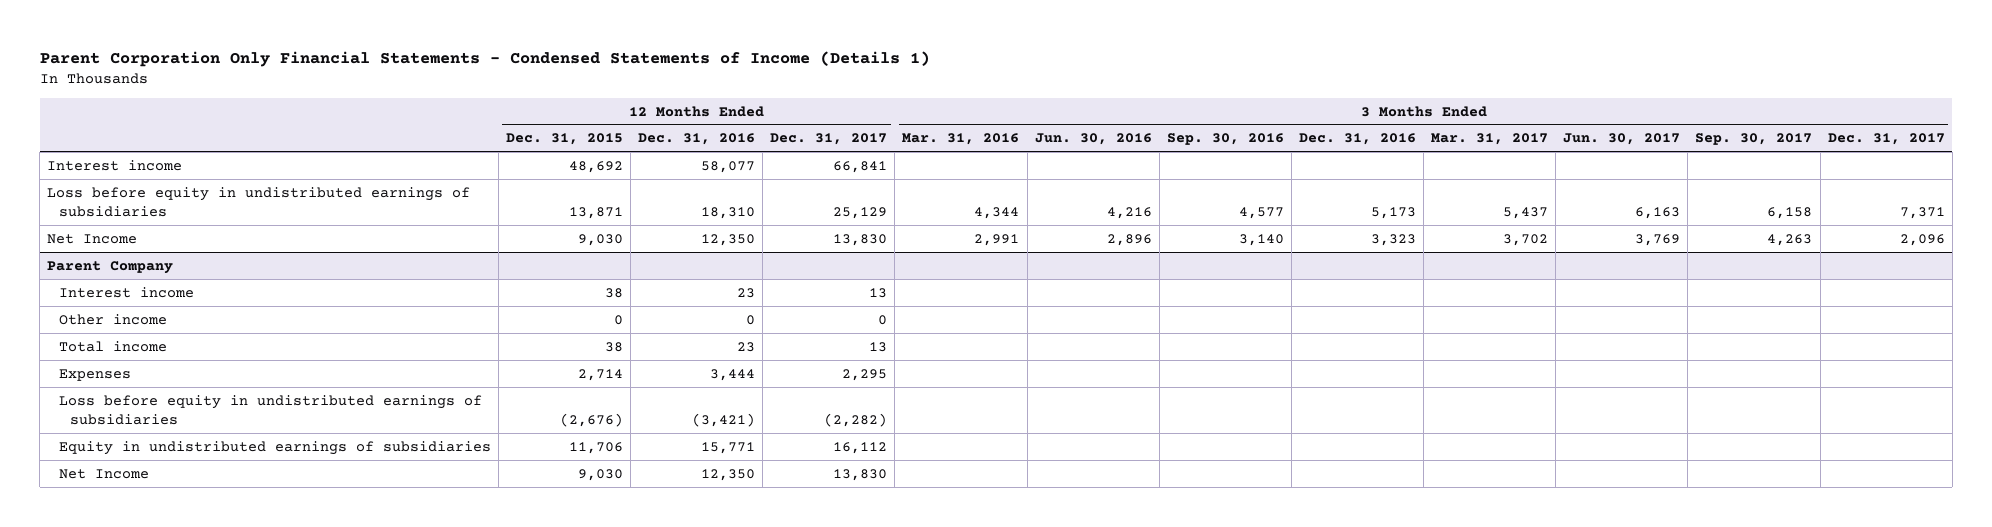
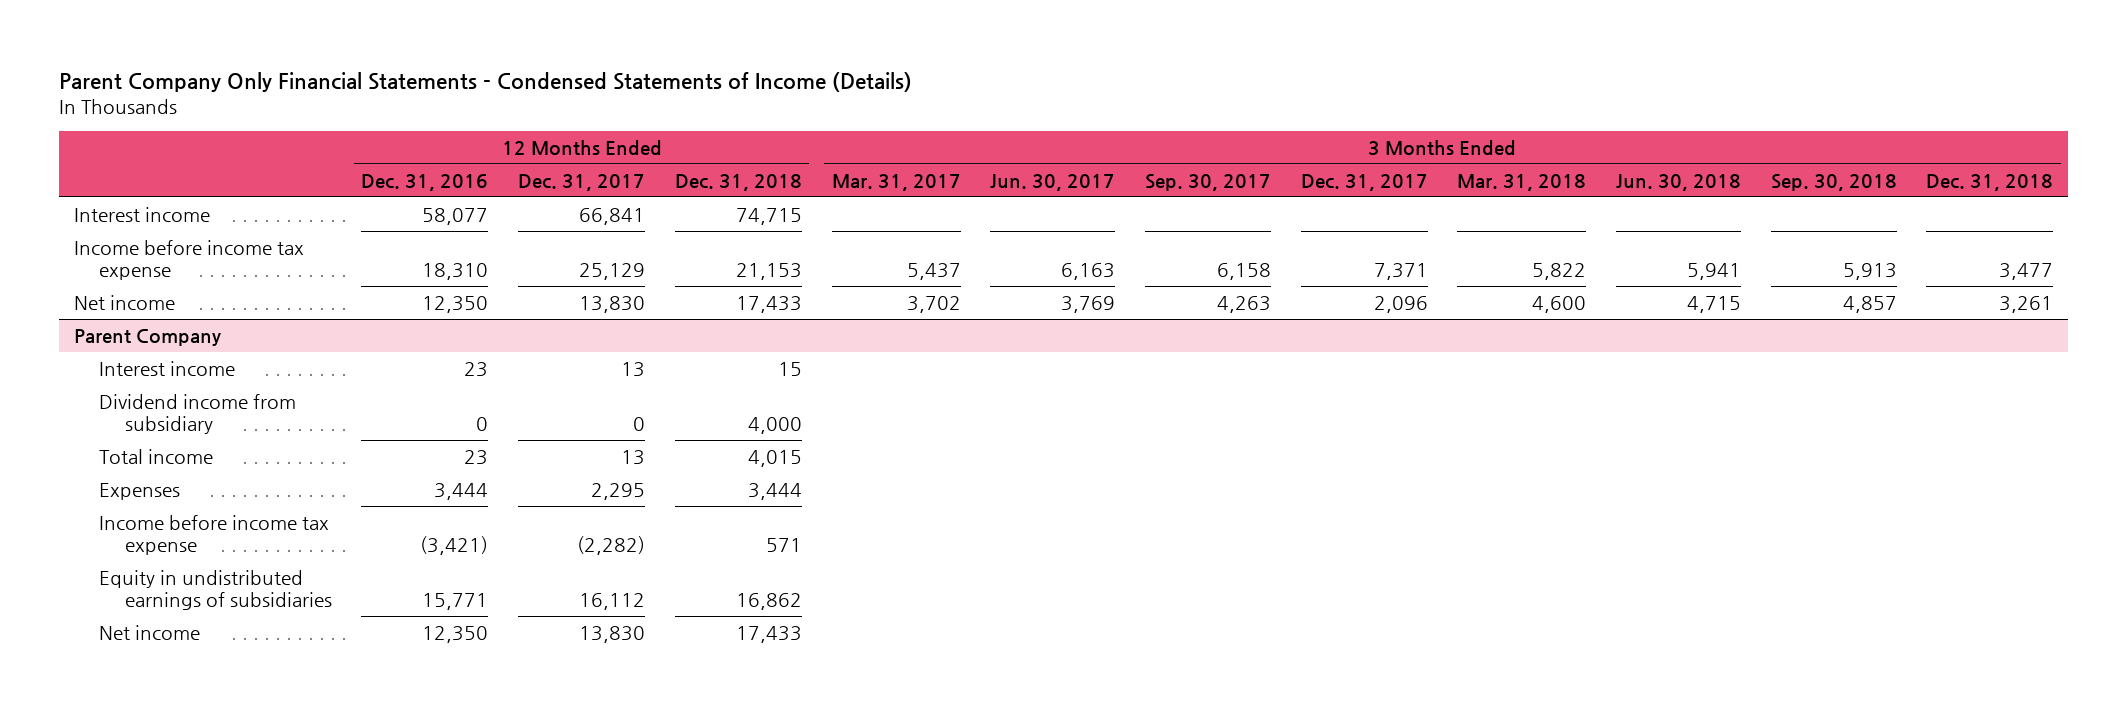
[39,50,930,67] Parent Corporation Only Financial Statements - Condensed Statements of Income (Details 1) -> [59,71,913,92] Parent Company Only Financial Statements - Condensed Statements of Income (Details)
[505,133,623,146] Dec. 31, 2015 -> none
[902,133,1020,146] Mar. 31, 2016 -> none
[1034,133,1152,146] Jun. 30, 2016 -> none
[1166,133,1284,146] Sep. 30, 2016 -> none
[1298,133,1416,146] Dec. 31, 2016 -> none
none -> [674,173,802,191] Dec. 31, 2018
none -> [1457,173,1587,191] Mar. 31, 2018
none -> [1616,173,1742,191] Jun. 30, 2018
none -> [1770,173,1897,191] Sep. 30, 2018
none -> [1926,173,2054,191] Dec. 31, 2018
[47,186,471,217] Loss before equity in undistributed earnings of subsidiaries -> [74,239,305,281] Income before income tax expense
[47,233,138,244] Net Income -> [74,294,176,310] Net income
[58,313,167,325] Other income -> [99,393,297,435] Dividend income from subsidiary
[58,394,482,425] Loss before equity in undistributed earnings of subsidiaries -> [99,514,330,556] Income before income tax expense
[58,468,149,479] Net Income -> [99,624,201,640] Net income

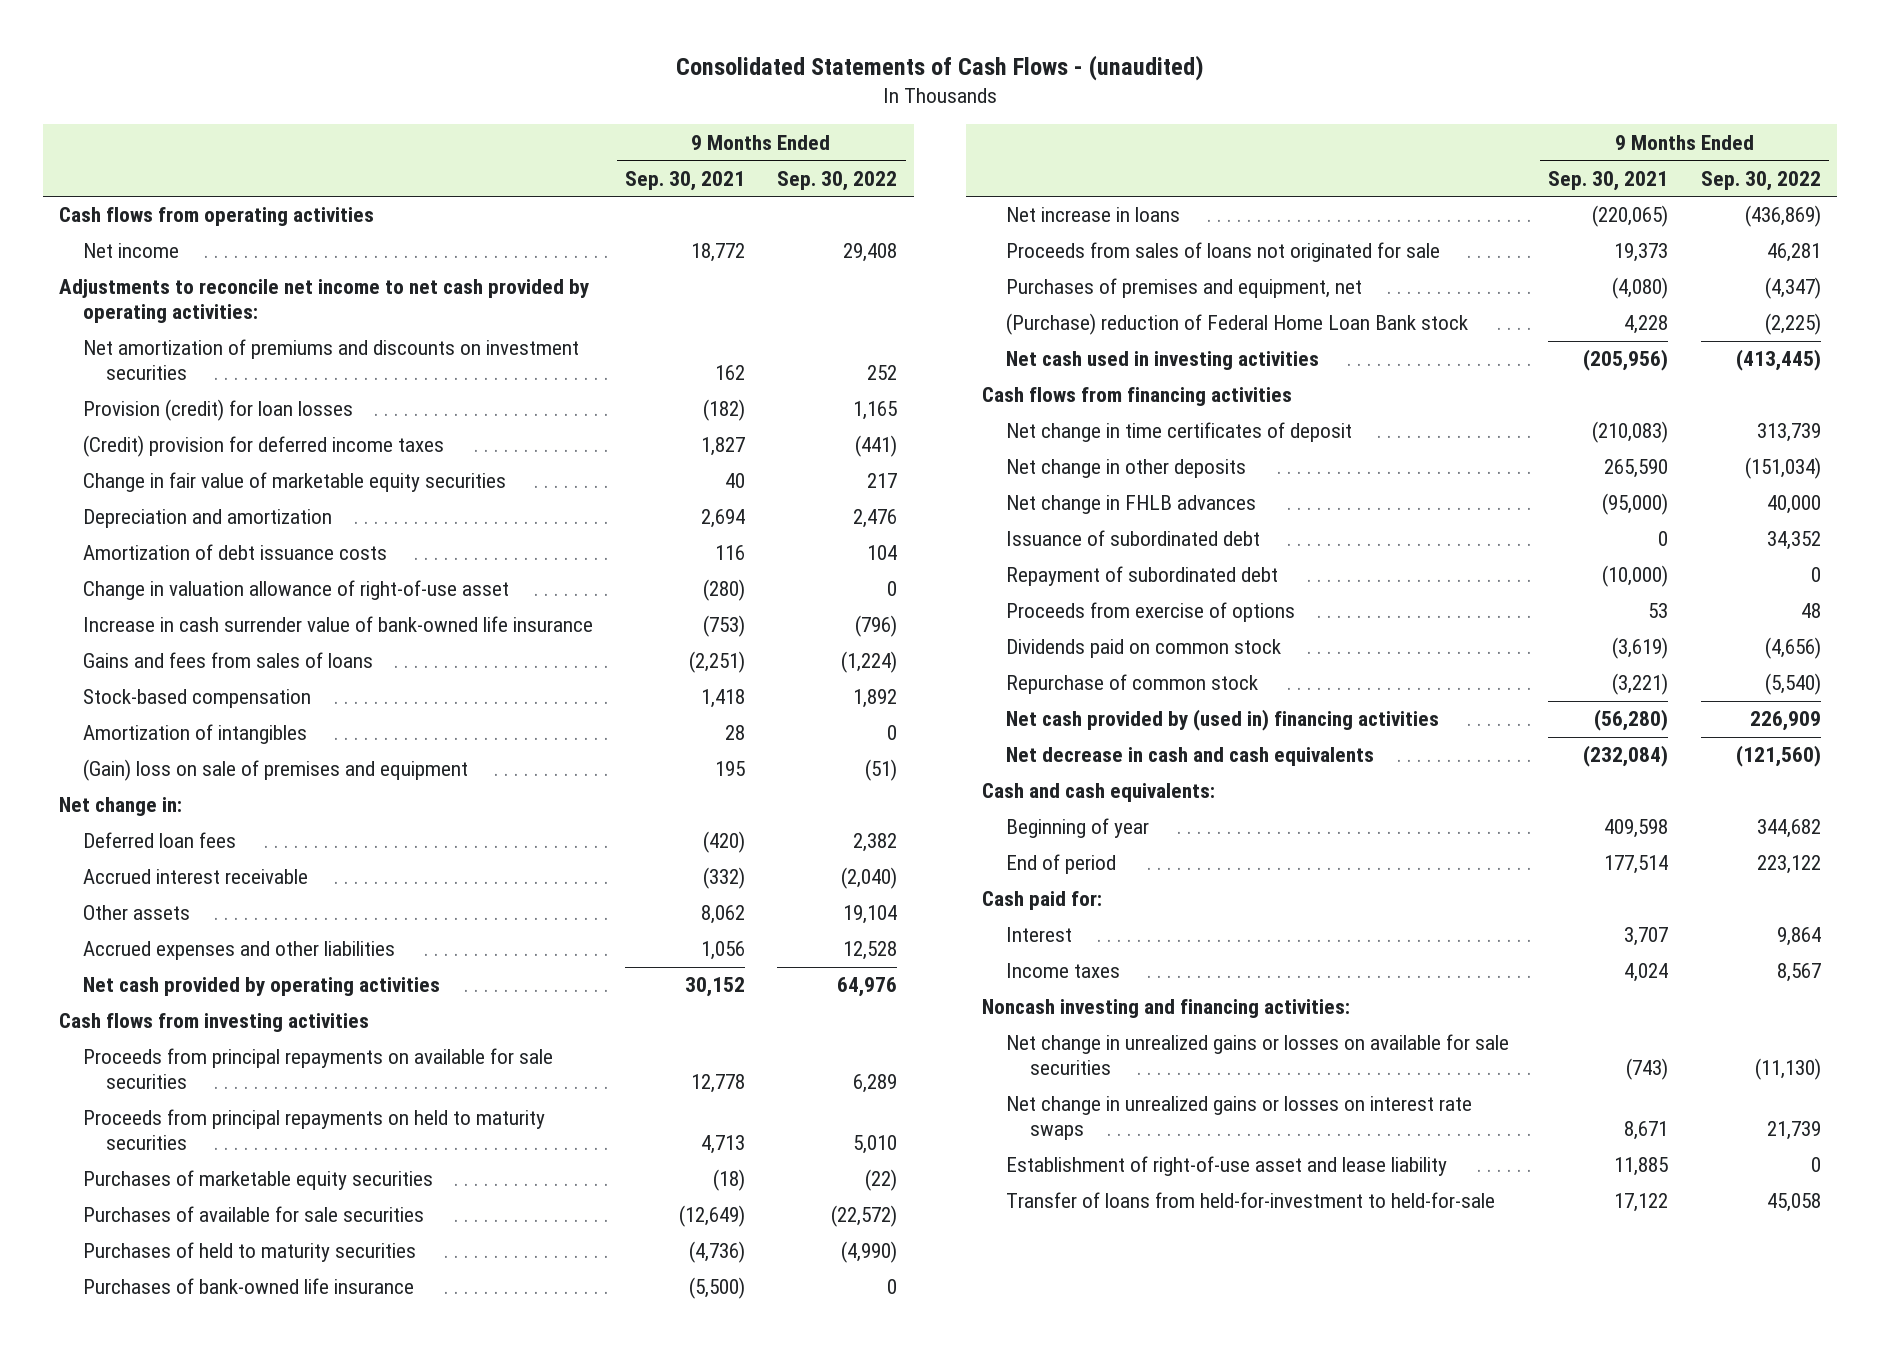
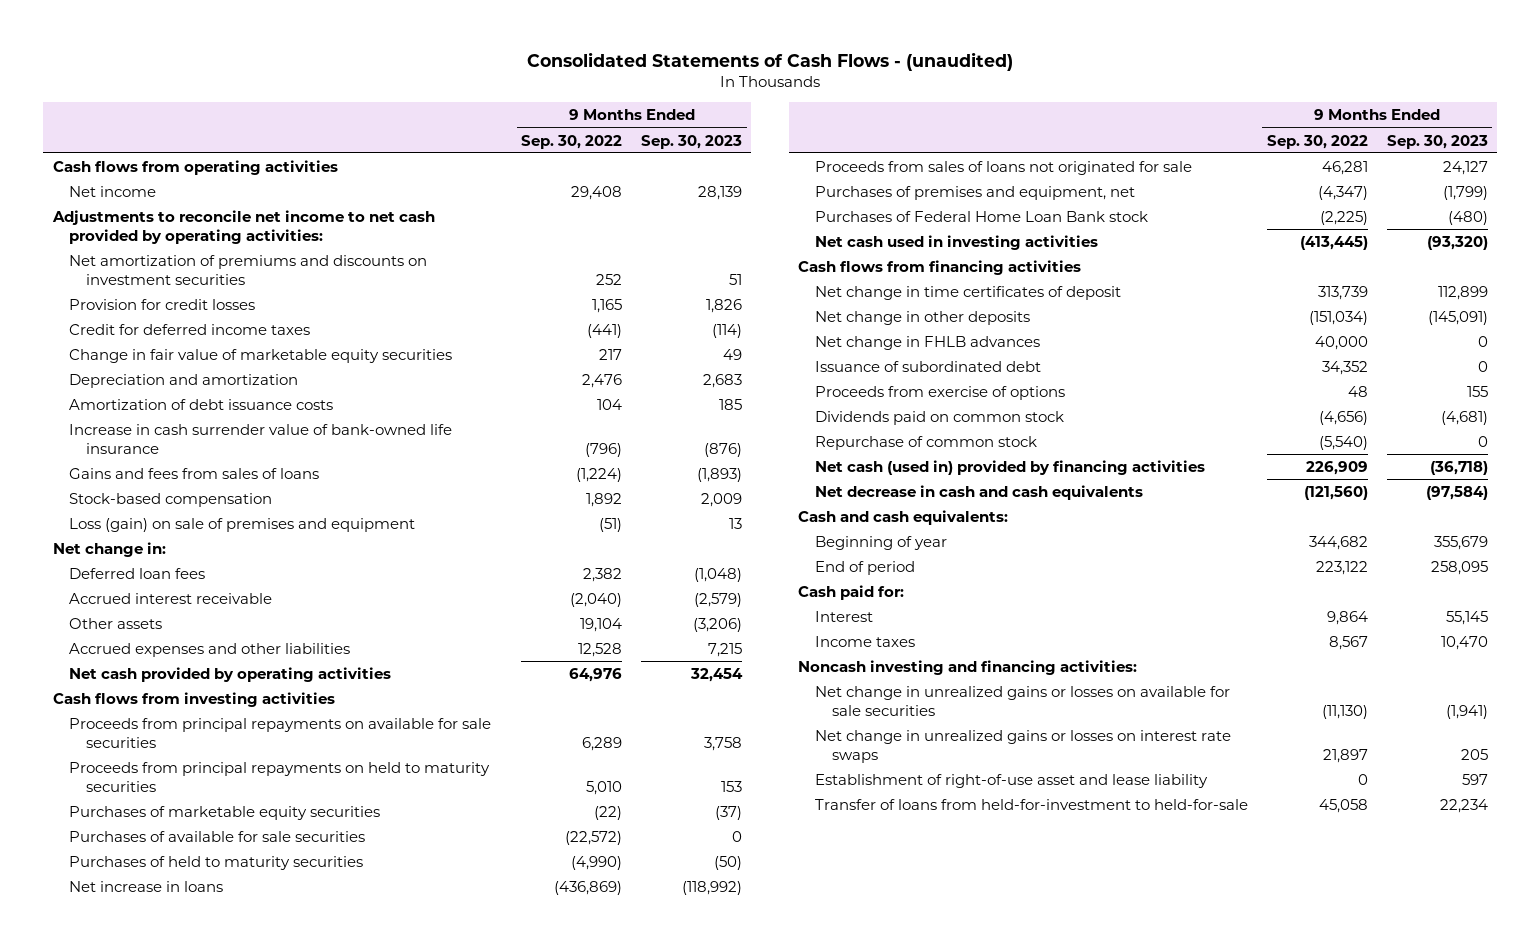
[624,170,745,191] Sep. 30, 2021 -> none
none -> [640,134,742,149] Sep. 30, 2023
[82,399,353,422] Provision (credit) for loan losses -> [69,298,256,310] Provision for credit losses
[82,435,444,458] (Credit) provision for deferred income taxes -> [69,323,311,335] Credit for deferred income taxes
[82,580,509,601] Change in valuation allowance of right-of-use asset -> none
[82,724,307,745] Amortization of intangibles -> none
[82,759,468,782] (Gain) loss on sale of premises and equipment -> [69,517,416,532] Loss (gain) on sale of premises and equipment
[82,1278,414,1295] Purchases of bank-owned life insurance -> none
[1006,313,1469,336] (Purchase) reduction of Federal Home Loan Bank stock -> [815,210,1149,222] Purchases of Federal Home Loan Bank stock
[1006,566,1279,587] Repayment of subordinated debt -> none
[1006,709,1440,732] Net cash provided by (used in) financing activities -> [815,459,1206,475] Net cash (used in) provided by financing activities
[1766,1121,1821,1141] 21,739 -> [1322,748,1368,763] 21,897

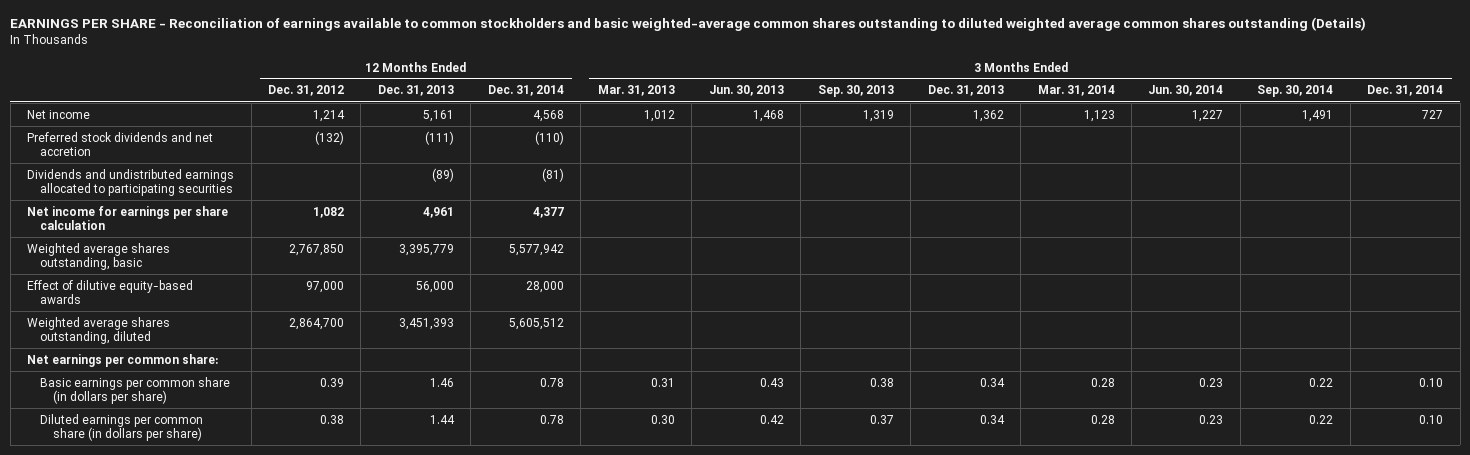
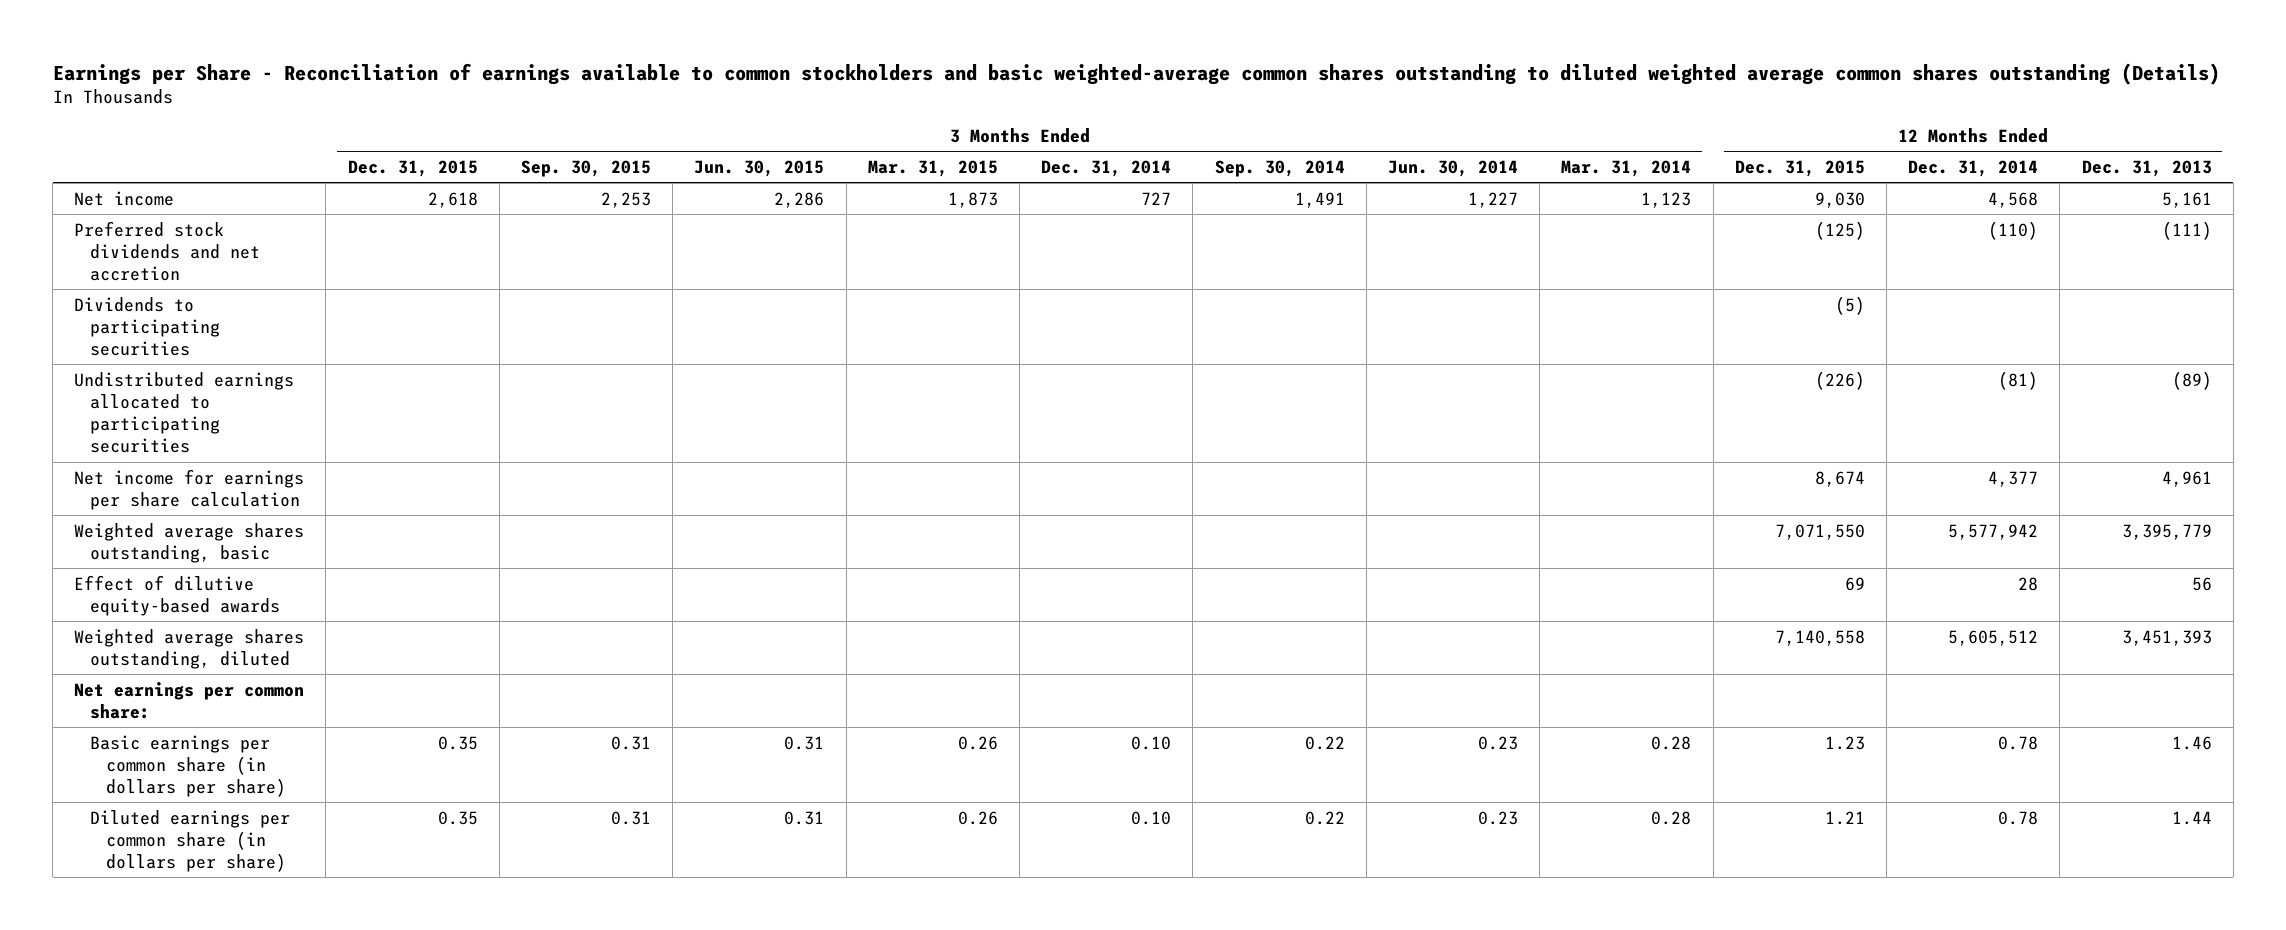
[10,17,1367,32] EARNINGS PER SHARE - Reconciliation of earnings available to common stockholders and basic weighted-average common shares outstanding to diluted weighted average common shares outstanding (Details) -> [52,62,2220,85] Earnings per Share - Reconciliation of earnings available to common stockholders and basic weighted-average common shares outstanding to diluted weighted average common shares outstanding (Details)
[268,85,345,97] Dec. 31, 2012 -> none
[597,85,675,97] Mar. 31, 2013 -> none
[708,85,784,97] Jun. 30, 2013 -> none
[817,85,894,98] Sep. 30, 2013 -> none
[927,85,1004,97] Dec. 31, 2013 -> none
none -> [347,160,478,178] Dec. 31, 2015
none -> [521,160,652,178] Sep. 30, 2015
none -> [694,160,825,178] Jun. 30, 2015
none -> [867,160,998,178] Mar. 31, 2015
none -> [1734,160,1865,178] Dec. 31, 2015
none -> [74,296,221,357] Dividends to participating securities
[27,168,235,197] Dividends and undistributed earnings allocated to participating securities -> [74,371,295,454] Undistributed earnings allocated to participating securities
[415,280,454,293] 56,000 -> [2191,576,2212,591] 56
[525,280,564,293] 28,000 -> [2018,576,2039,591] 28

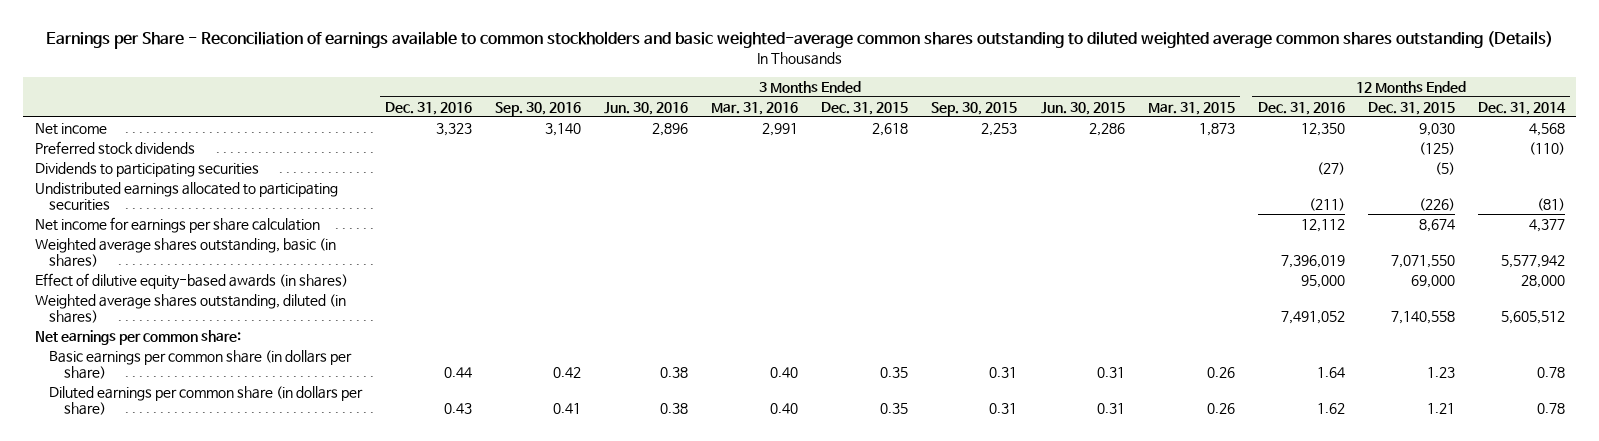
[1041,160,1172,178] Dec. 31, 2014 -> none
[1214,160,1345,178] Sep. 30, 2014 -> none
[1388,160,1519,178] Jun. 30, 2014 -> none
[1561,160,1692,178] Mar. 31, 2014 -> none
[2081,160,2212,178] Dec. 31, 2013 -> none
none -> [385,101,473,115] Dec. 31, 2016
none -> [495,101,582,116] Sep. 30, 2016
none -> [604,101,689,115] Jun. 30, 2016
none -> [711,101,799,115] Mar. 31, 2016
none -> [1257,101,1345,115] Dec. 31, 2016
[74,220,261,282] Preferred stock dividends and net accretion -> [34,140,195,155] Preferred stock dividends
[74,522,305,563] Weighted average shares outstanding, basic -> [34,237,336,268] Weighted average shares outstanding, basic (in shares)
[74,574,281,616] Effect of dilutive equity-based awards -> [34,272,348,290] Effect of dilutive equity-based awards (in shares)
[1844,576,1865,591] 69 -> [1410,274,1455,288] 69,000
[2018,576,2039,591] 28 -> [1520,274,1565,288] 28,000
[74,628,305,669] Weighted average shares outstanding, diluted -> [34,293,346,324] Weighted average shares outstanding, diluted (in shares)

